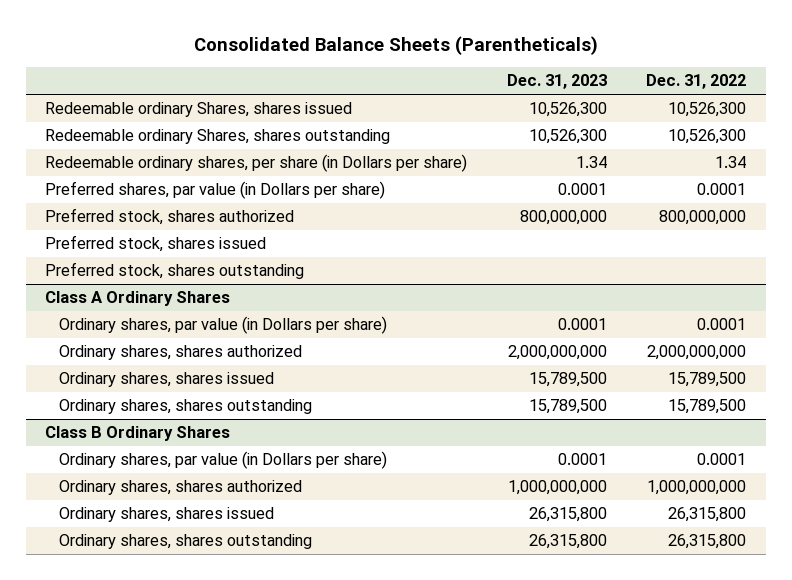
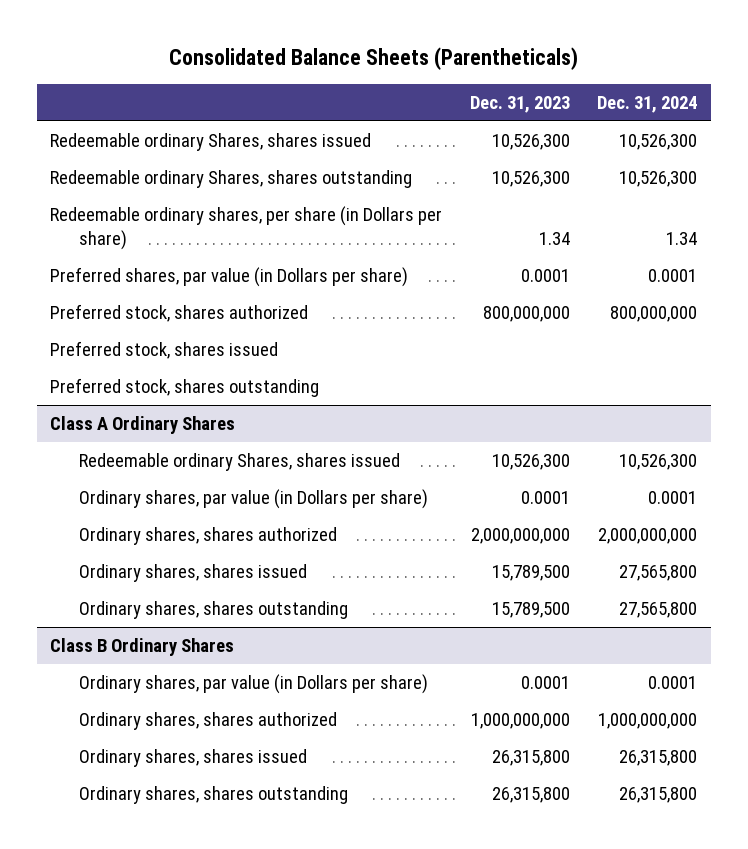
[646,74,747,90] Dec. 31, 2022 -> none
none -> [597,95,698,113] Dec. 31, 2024
none -> [79,453,401,472] Redeemable ordinary Shares, shares issued

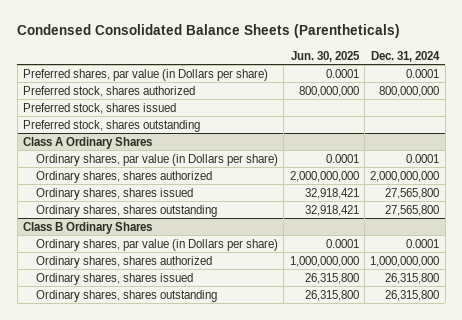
[168,47,578,71] Consolidated Balance Sheets (Parentheticals) -> [17,24,401,39] Condensed Consolidated Balance Sheets (Parentheticals)
[469,95,570,113] Dec. 31, 2023 -> none
none -> [290,50,360,62] Jun. 30, 2025
[50,133,372,152] Redeemable ordinary Shares, shares issued -> none
[50,170,413,189] Redeemable ordinary Shares, shares outstanding -> none
[50,206,443,251] Redeemable ordinary shares, per share (in Dollars per share) -> none
[79,453,401,472] Redeemable ordinary Shares, shares issued -> none

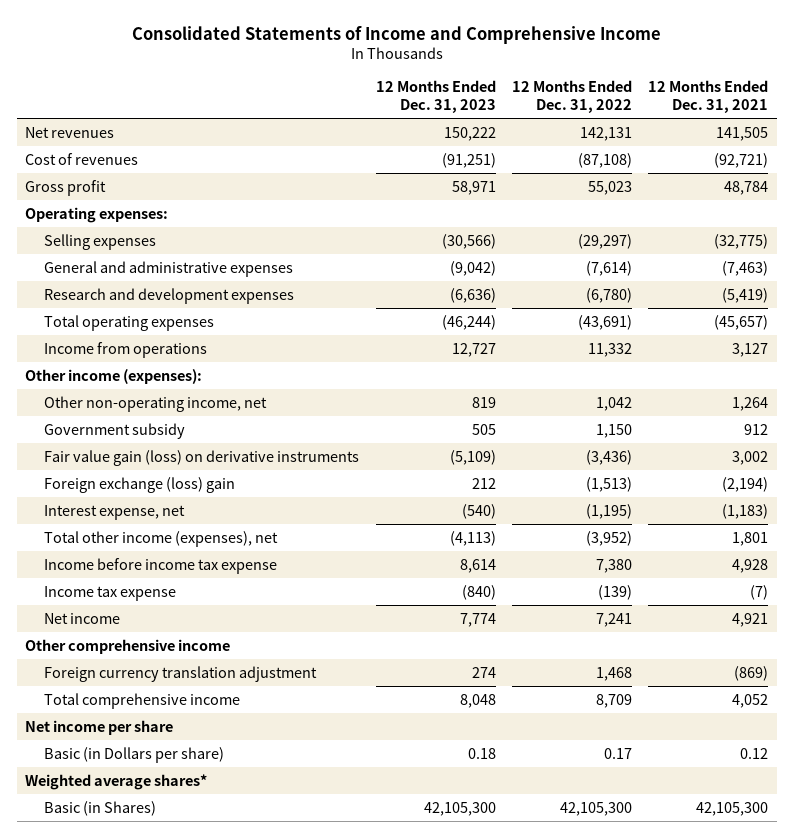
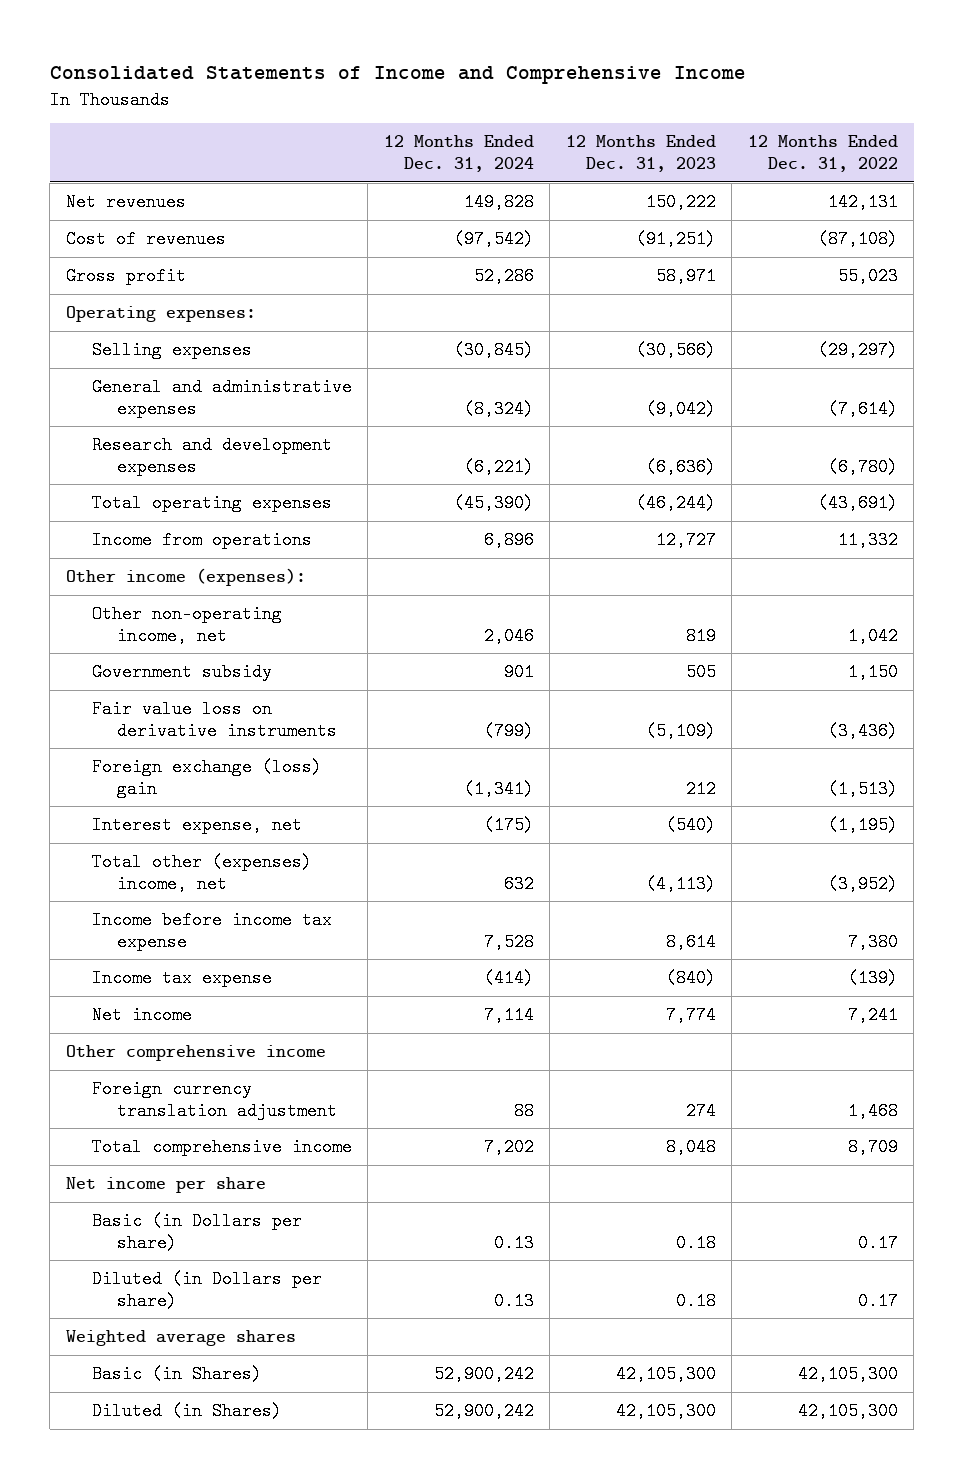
[648,80,769,114] 12 Months Ended Dec. 31, 2021 -> none
none -> [383,135,534,172] 12 Months Ended Dec. 31, 2024
[44,449,360,466] Fair value gain (loss) on derivative instruments -> [91,700,338,740] Fair value loss on derivative instruments
[44,530,279,547] Total other income (expenses), net -> [91,853,312,893] Total other (expenses) income, net
none -> [91,1270,322,1310] Diluted (in Dollars per share)
[25,773,208,790] Weighted average shares* -> [66,1330,297,1347] Weighted average shares
none -> [91,1402,282,1421] Diluted (in Shares)

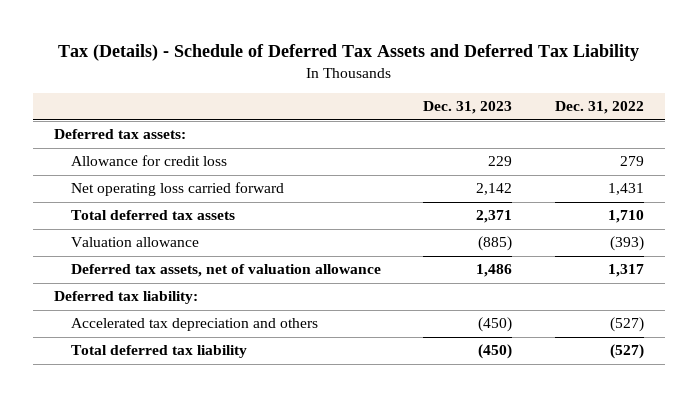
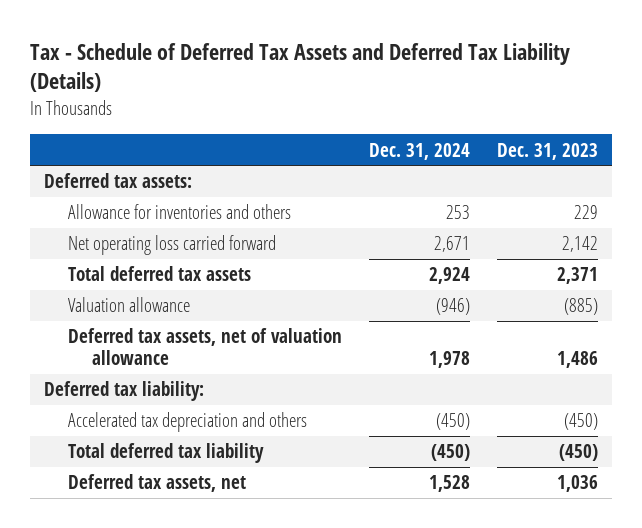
[57,43,639,61] Tax (Details) - Schedule of Deferred Tax Assets and Deferred Tax Liability -> [30,42,571,93] Tax - Schedule of Deferred Tax Assets and Deferred Tax Liability (Details)
[554,101,644,115] Dec. 31, 2022 -> none
none -> [369,142,471,160] Dec. 31, 2024
[71,155,228,167] Allowance for credit loss -> [67,204,291,220] Allowance for inventories and others
none -> [67,474,246,493] Deferred tax assets, net

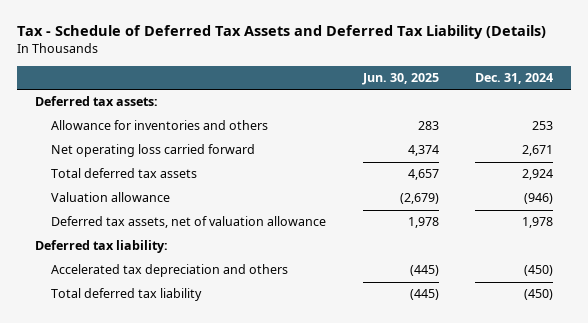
[497,142,599,160] Dec. 31, 2023 -> none
none -> [361,72,439,85] Jun. 30, 2025
[67,474,246,493] Deferred tax assets, net -> none

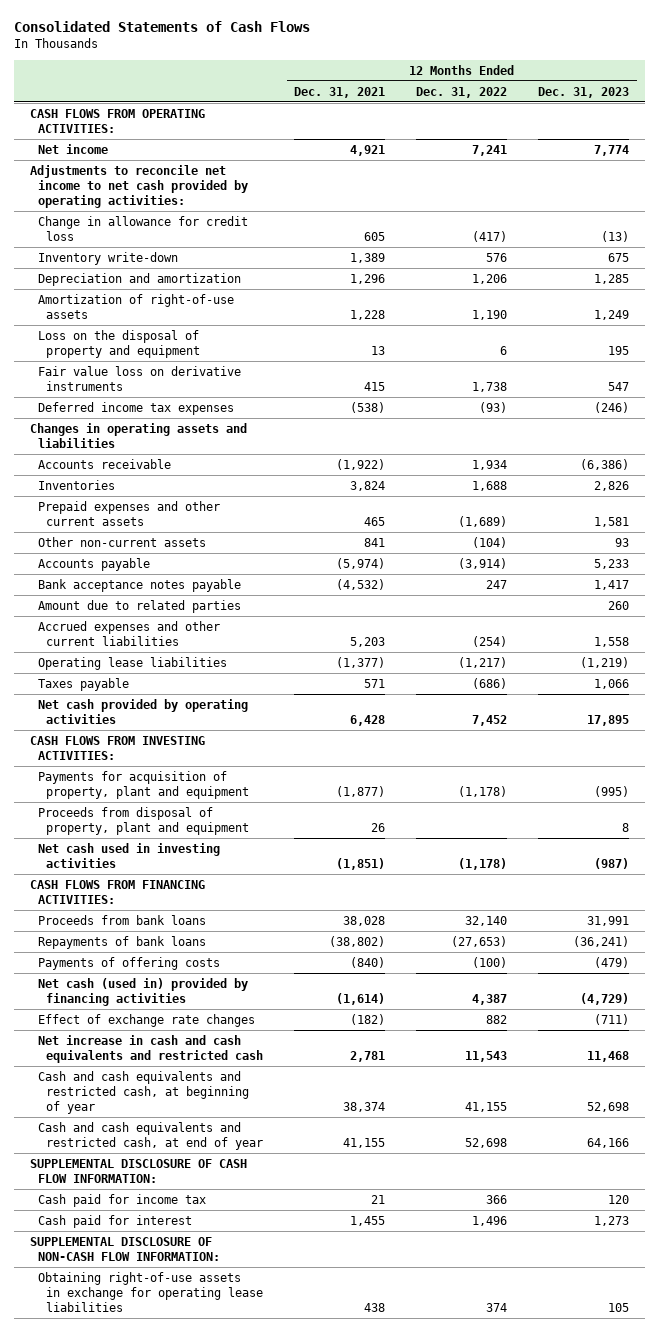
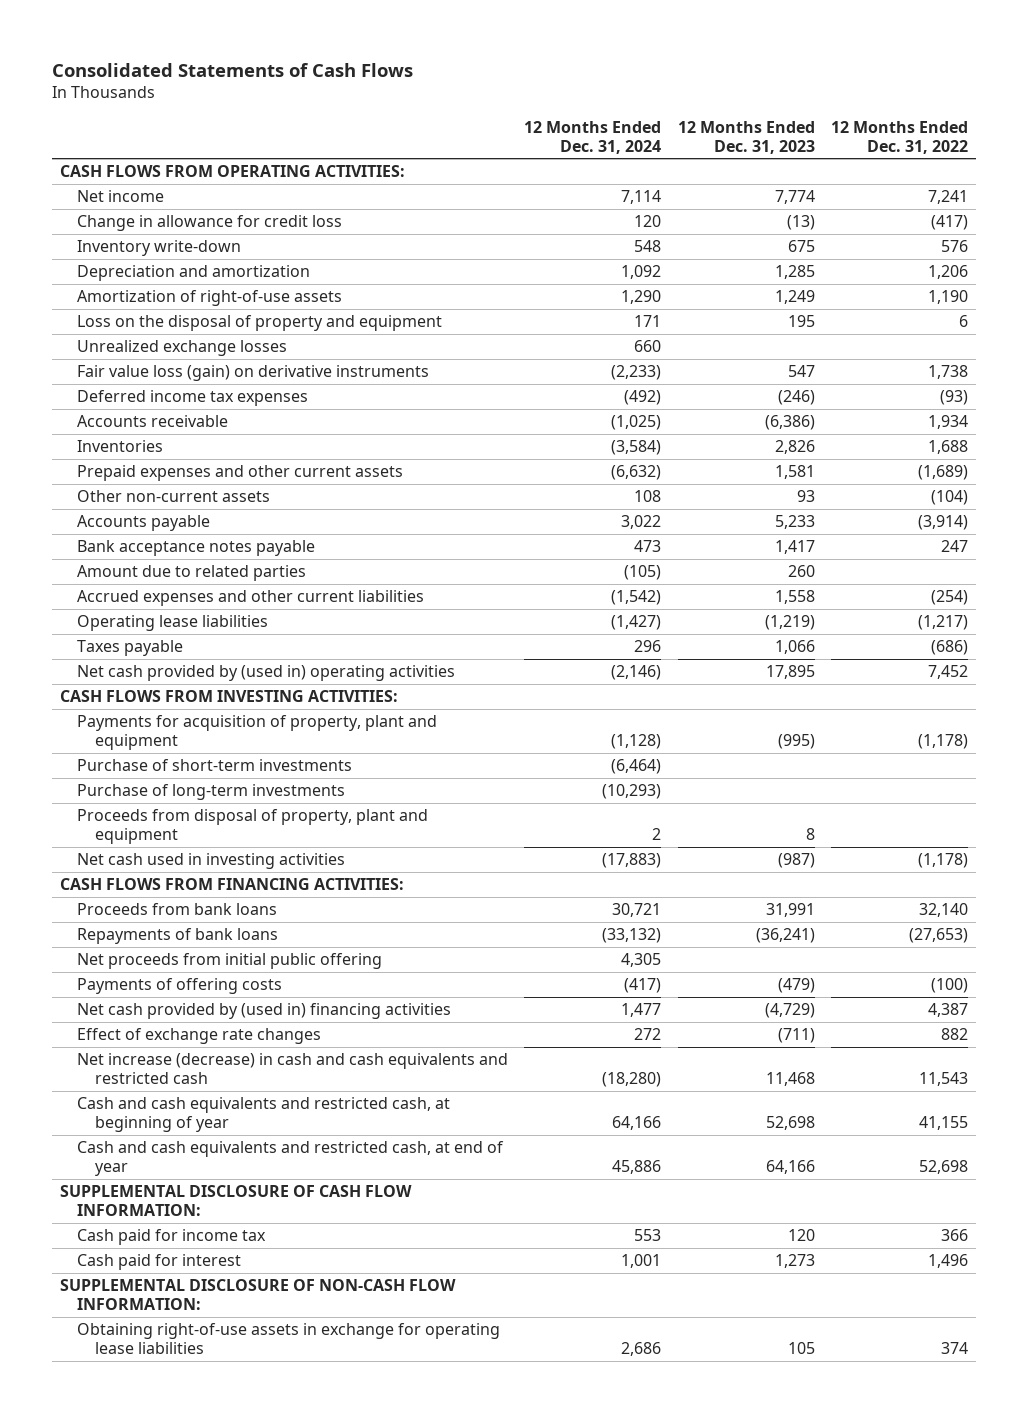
[294,86,386,98] Dec. 31, 2021 -> none
none -> [524,120,662,154] 12 Months Ended Dec. 31, 2024
[29,164,248,208] Adjustments to reconcile net income to net cash provided by operating activities: -> none
none -> [77,340,288,357] Unrealized exchange losses
[37,365,241,391] Fair value loss on derivative instruments -> [77,365,430,382] Fair value loss (gain) on derivative instruments
[29,422,247,448] Changes in operating assets and liabilities -> none
[37,698,248,724] Net cash provided by operating activities -> [77,665,456,682] Net cash provided by (used in) operating activities
none -> [77,759,353,772] Purchase of short-term investments
none -> [77,784,346,801] Purchase of long-term investments
none -> [77,953,383,970] Net proceeds from initial public offering
[37,977,248,1006] Net cash (used in) provided by financing activities -> [77,1003,452,1020] Net cash provided by (used in) financing activities
[37,1034,264,1063] Net increase in cash and cash equivalents and restricted cash -> [77,1053,509,1085] Net increase (decrease) in cash and cash equivalents and restricted cash

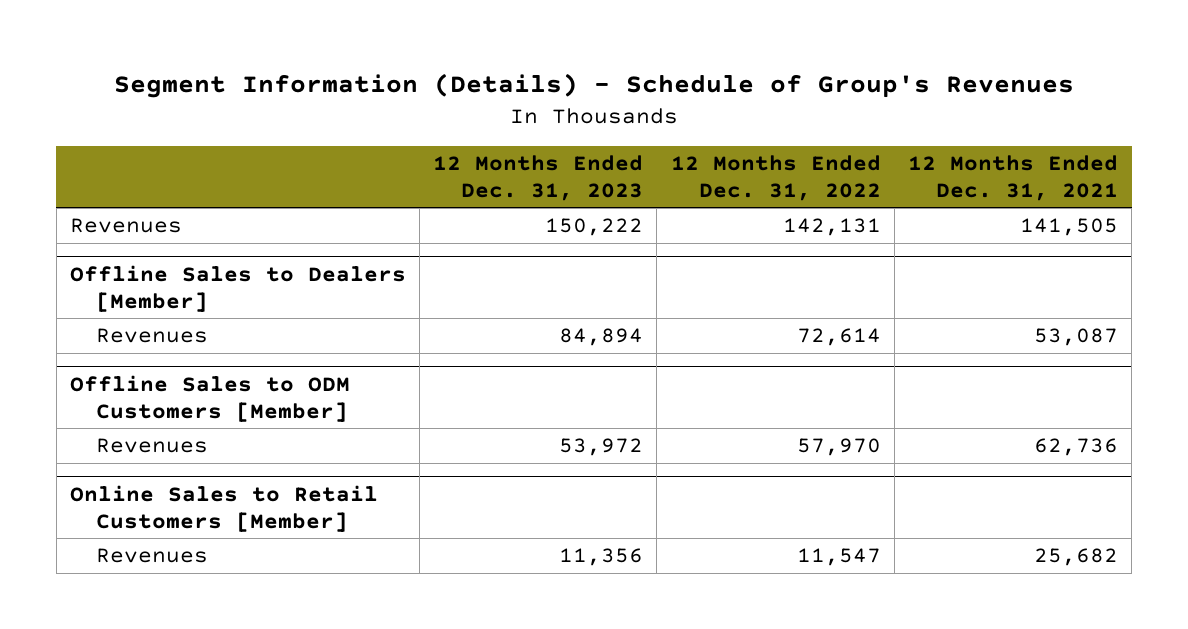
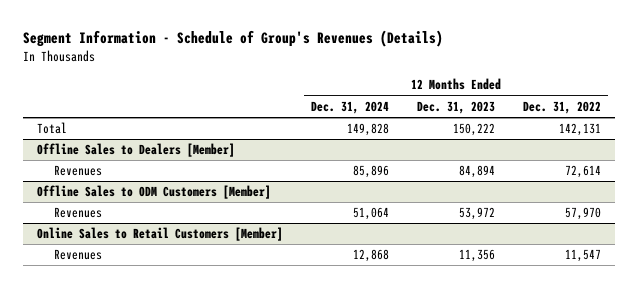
[113,72,1074,98] Segment Information (Details) - Schedule of Group's Revenues -> [22,30,443,48] Segment Information - Schedule of Group's Revenues (Details)
[907,154,1118,201] 12 Months Ended Dec. 31, 2021 -> none
none -> [310,100,389,114] Dec. 31, 2024
[69,218,182,234] Revenues -> [36,122,67,135] Total

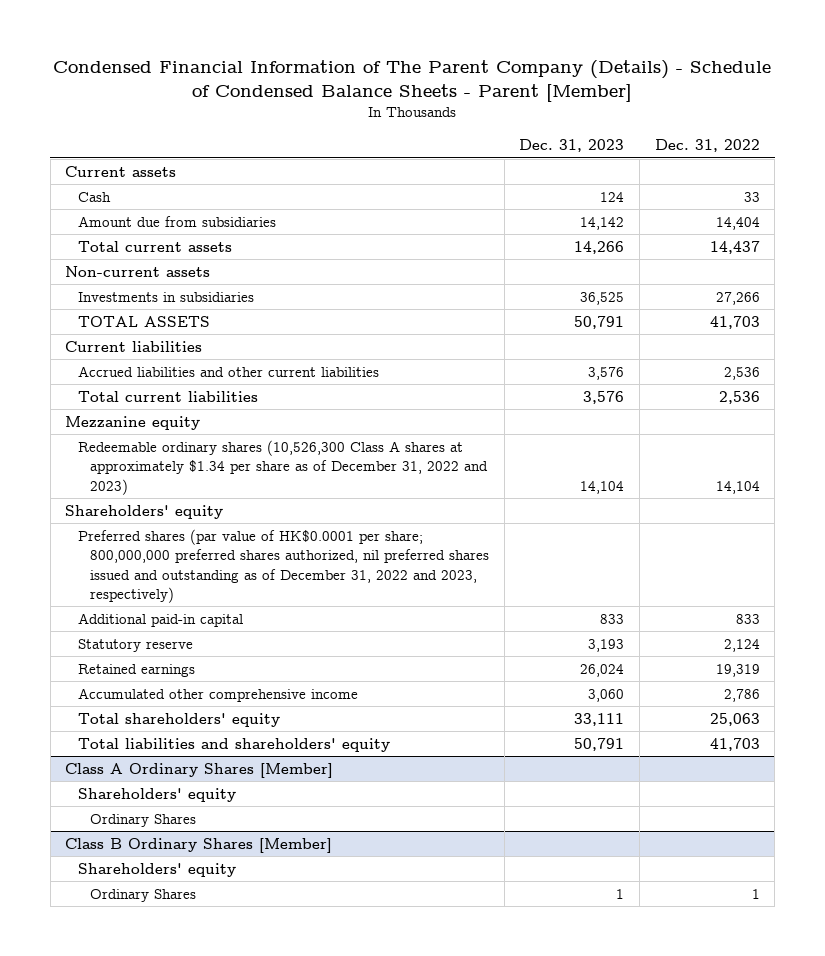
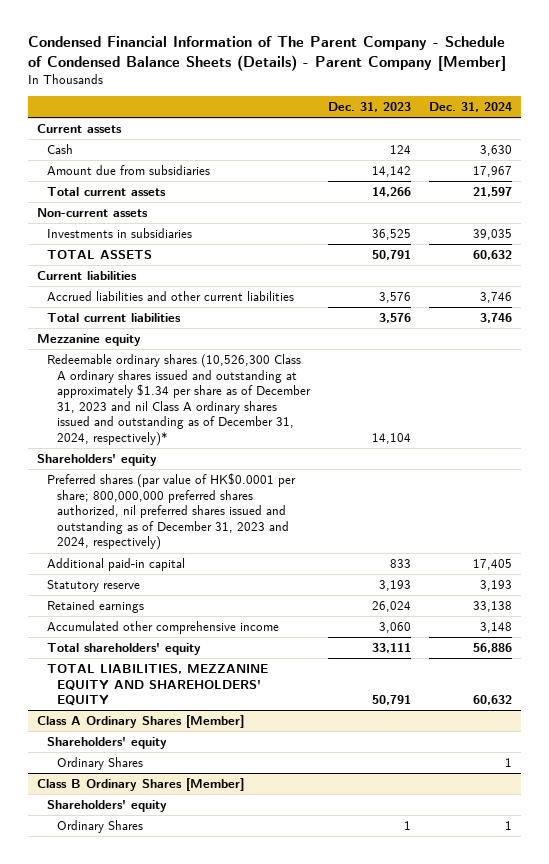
[53,60,772,102] Condensed Financial Information of The Parent Company (Details) - Schedule of Condensed Balance Sheets - Parent [Member] -> [28,36,507,71] Condensed Financial Information of The Parent Company - Schedule of Condensed Balance Sheets (Details) - Parent Company [Member]
[654,139,760,153] Dec. 31, 2022 -> none
none -> [428,101,512,112] Dec. 31, 2024
[77,439,488,495] Redeemable ordinary shares (10,526,300 Class A shares at approximately $1.34 per share as of December 31, 2022 and 2023) -> [47,353,311,447] Redeemable ordinary shares (10,526,300 Class A ordinary shares issued and outstanding at approximately $1.34 per share as of December 31, 2023 and nil Class A ordinary shares issued and outstanding as of December 31, 2024, respectively)*
[77,528,489,603] Preferred shares (par value of HK$0.0001 per share; 800,000,000 preferred shares authorized, nil preferred shares issued and outstanding as of December 31, 2022 and 2023, respectively) -> [47,472,297,551] Preferred shares (par value of HK$0.0001 per share; 800,000,000 preferred shares authorized, nil preferred shares issued and outstanding as of December 31, 2023 and 2024, respectively)
[77,737,390,752] Total liabilities and shareholders' equity -> [47,663,269,707] TOTAL LIABILITIES, MEZZANINE EQUITY AND SHAREHOLDERS' EQUITY

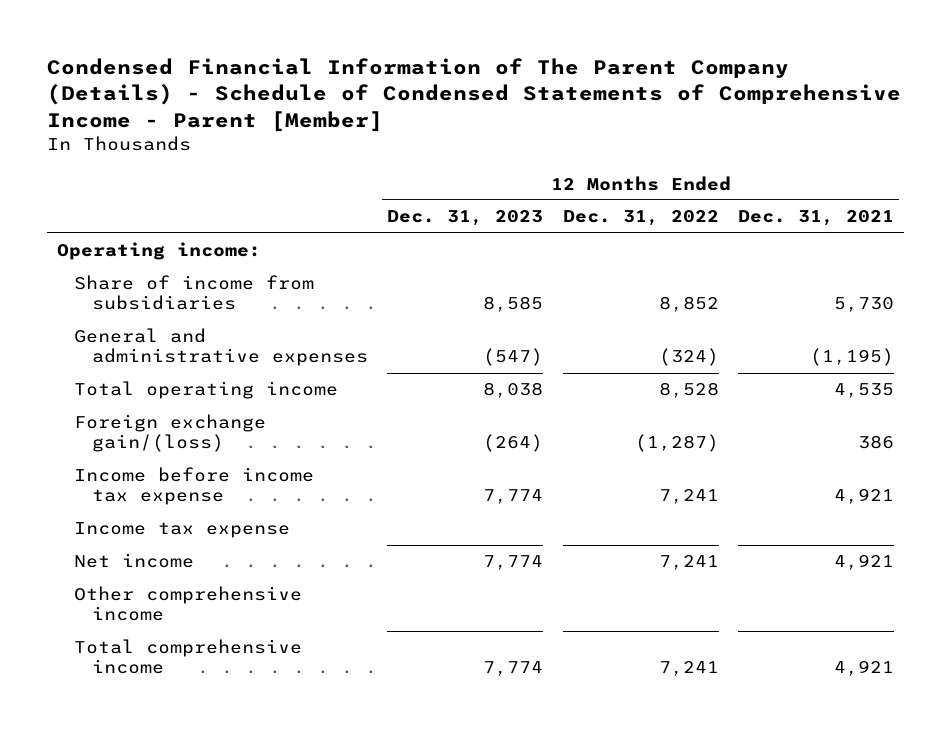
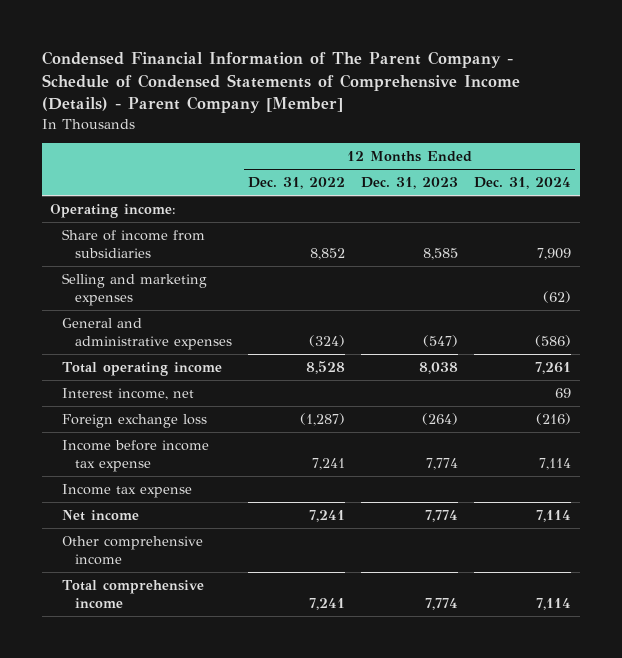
[47,57,902,133] Condensed Financial Information of The Parent Company (Details) - Schedule of Condensed Statements of Comprehensive Income - Parent [Member] -> [42,51,521,114] Condensed Financial Information of The Parent Company - Schedule of Condensed Statements of Comprehensive Income (Details) - Parent Company [Member]
[738,210,895,227] Dec. 31, 2021 -> none
none -> [474,177,572,190] Dec. 31, 2024
none -> [62,273,208,307] Selling and marketing expenses
none -> [62,388,195,401] Interest income, net
[74,414,267,453] Foreign exchange gain/(loss) -> [62,414,208,429] Foreign exchange loss

